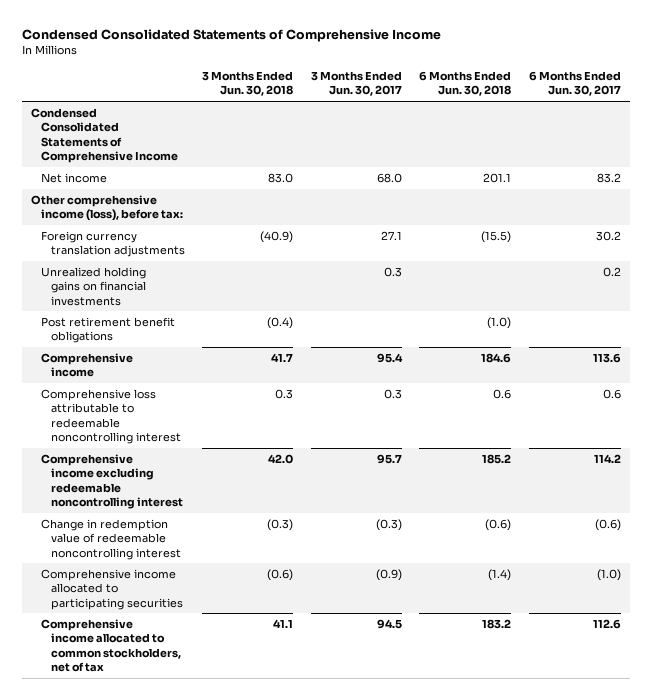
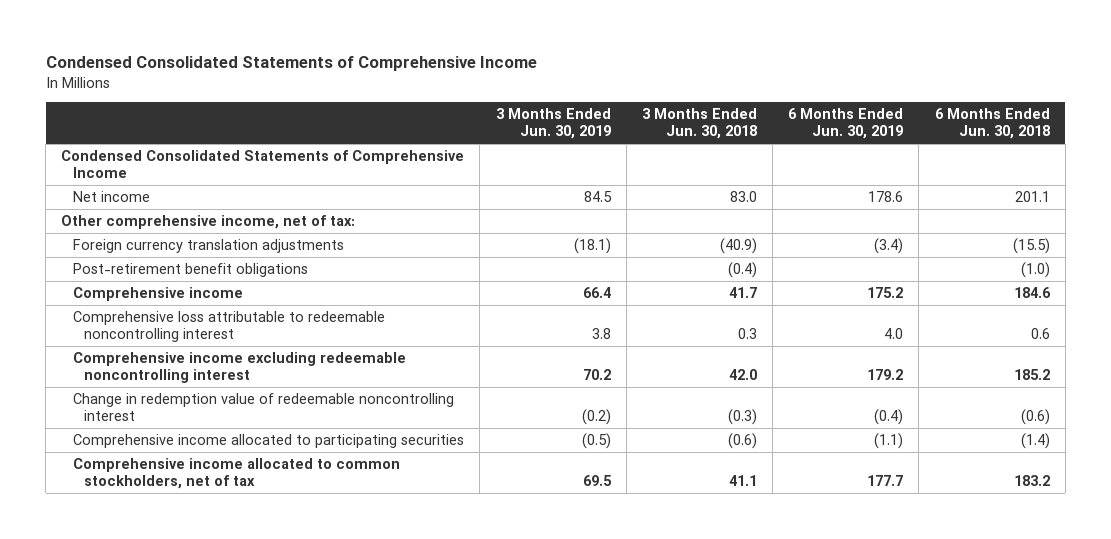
[310,71,402,97] 3 Months Ended Jun. 30, 2017 -> none
[528,71,621,97] 6 Months Ended Jun. 30, 2017 -> none
none -> [495,108,611,140] 3 Months Ended Jun. 30, 2019
none -> [788,108,904,140] 6 Months Ended Jun. 30, 2019
[30,194,183,222] Other comprehensive income (loss), before tax: -> [61,215,356,230] Other comprehensive income, net of tax:
[40,266,146,306] Unrealized holding gains on financial investments -> none
[40,316,175,344] Post retirement benefit obligations -> [72,263,308,278] Post-retirement benefit obligations

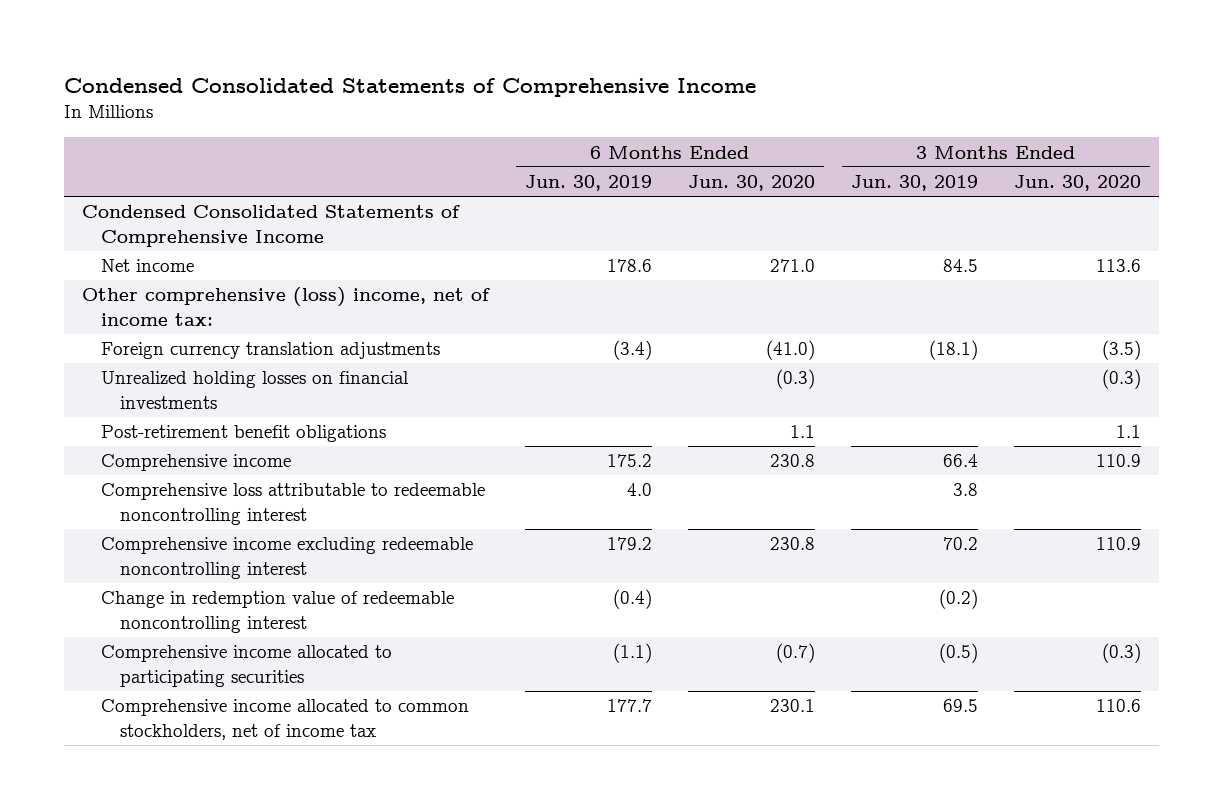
[641,108,757,140] 3 Months Ended Jun. 30, 2018 -> none
[934,108,1050,140] 6 Months Ended Jun. 30, 2018 -> none
none -> [687,175,815,192] Jun. 30, 2020
none -> [1013,175,1141,192] Jun. 30, 2020
[61,215,356,230] Other comprehensive income, net of tax: -> [81,287,490,326] Other comprehensive (loss) income, net of income tax:
none -> [100,371,409,409] Unrealized holding losses on financial investments
[72,458,400,490] Comprehensive income allocated to common stockholders, net of tax -> [100,699,469,740] Comprehensive income allocated to common stockholders, net of income tax

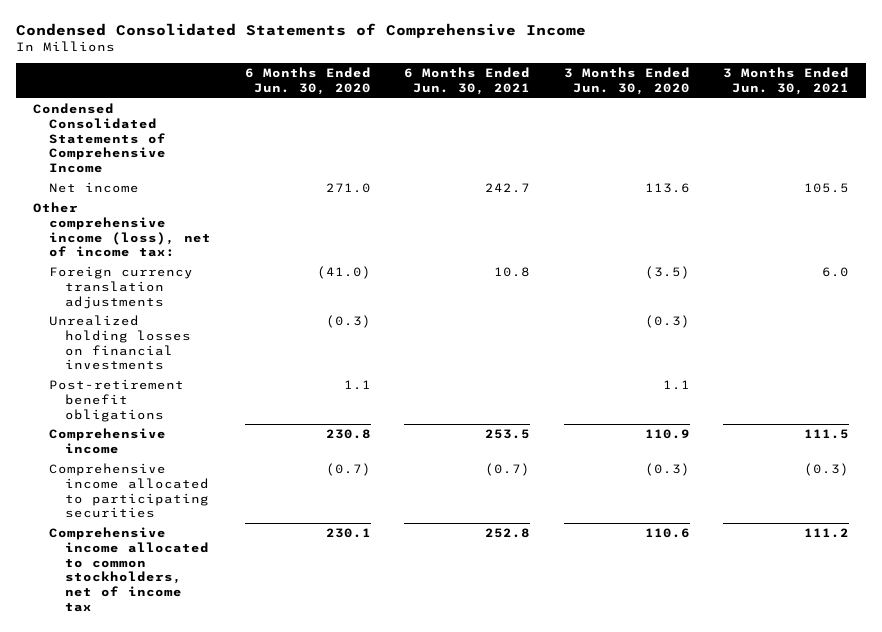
[524,175,652,192] Jun. 30, 2019 -> none
[850,175,978,192] Jun. 30, 2019 -> none
none -> [404,67,531,96] 6 Months Ended Jun. 30, 2021
none -> [723,67,850,96] 3 Months Ended Jun. 30, 2021
[81,287,490,326] Other comprehensive (loss) income, net of income tax: -> [32,202,212,258] Other comprehensive income (loss), net of income tax:
[100,483,485,525] Comprehensive loss attributable to redeemable noncontrolling interest -> none
[100,537,473,579] Comprehensive income excluding redeemable noncontrolling interest -> none
[100,591,454,633] Change in redemption value of redeemable noncontrolling interest -> none

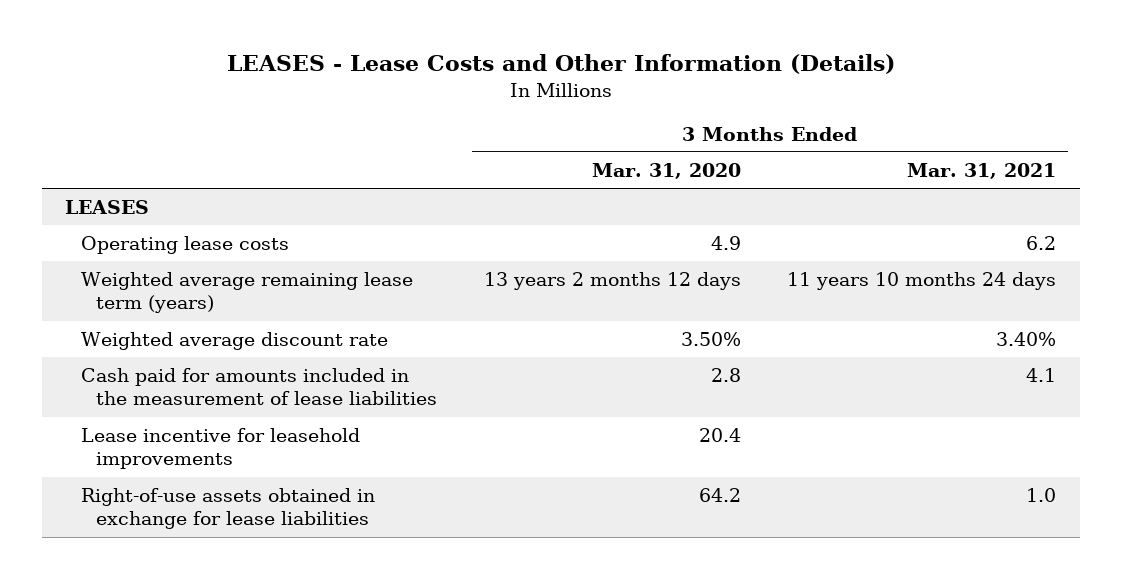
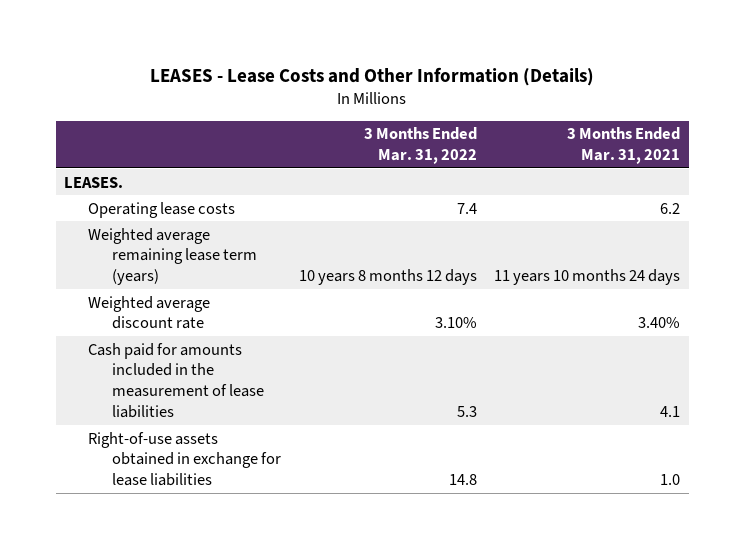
[591,162,741,179] Mar. 31, 2020 -> none
none -> [363,127,477,165] 3 Months Ended Mar. 31, 2022
[65,200,150,215] LEASES -> [64,176,124,188] LEASES.
[80,428,360,470] Lease incentive for leasehold improvements -> none

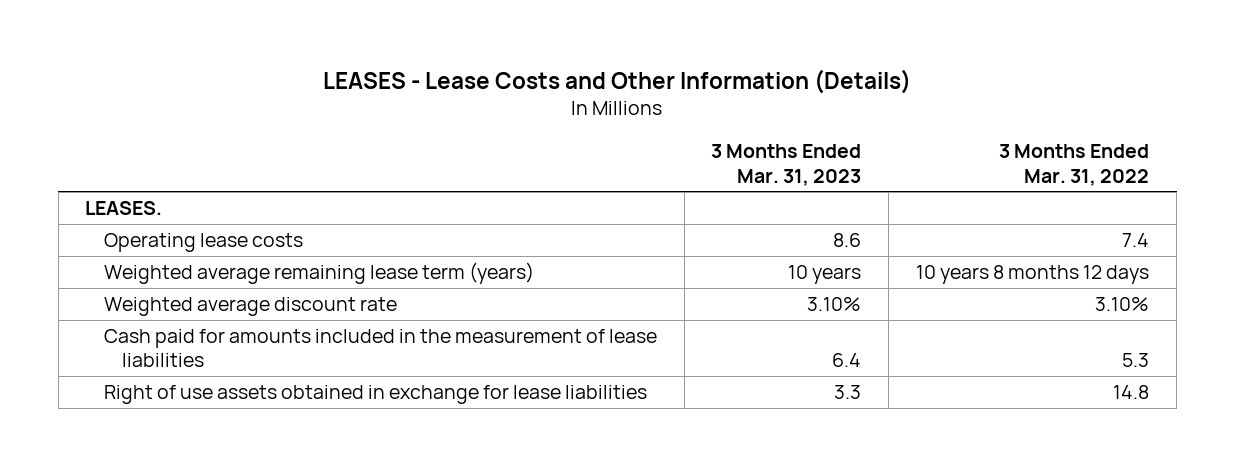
[566,127,680,165] 3 Months Ended Mar. 31, 2021 -> none
none -> [711,144,862,186] 3 Months Ended Mar. 31, 2023
[88,431,282,487] Right-of-use assets obtained in exchange for lease liabilities -> [103,385,647,405] Right of use assets obtained in exchange for lease liabilities

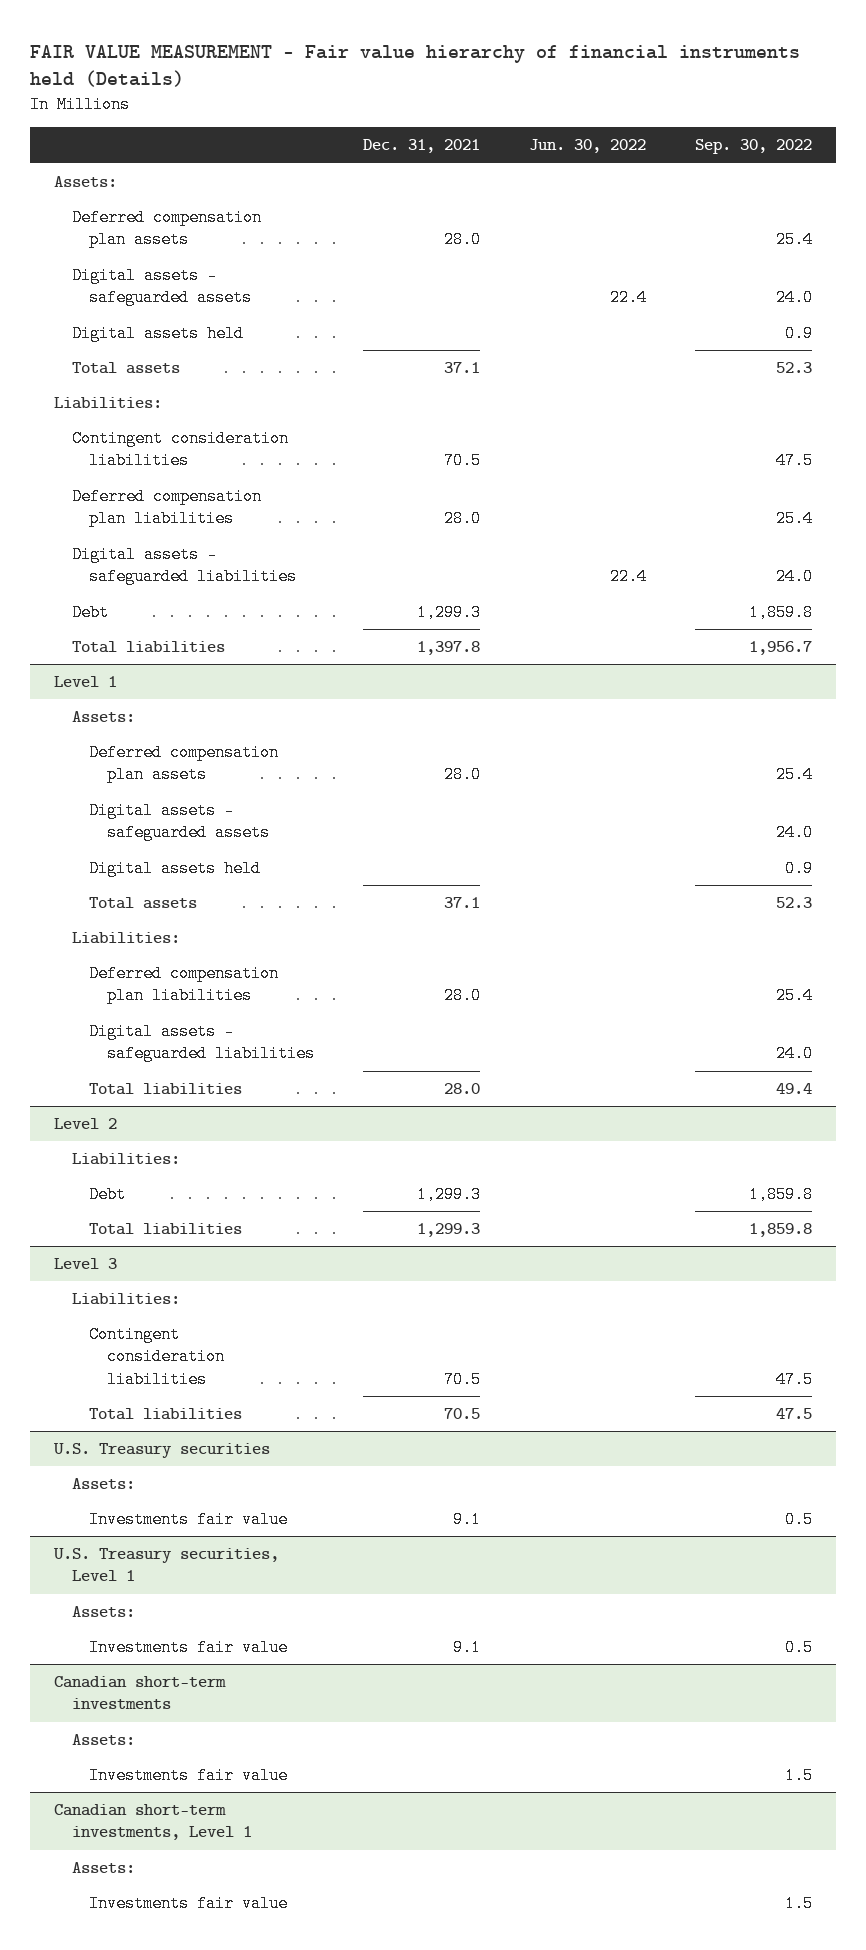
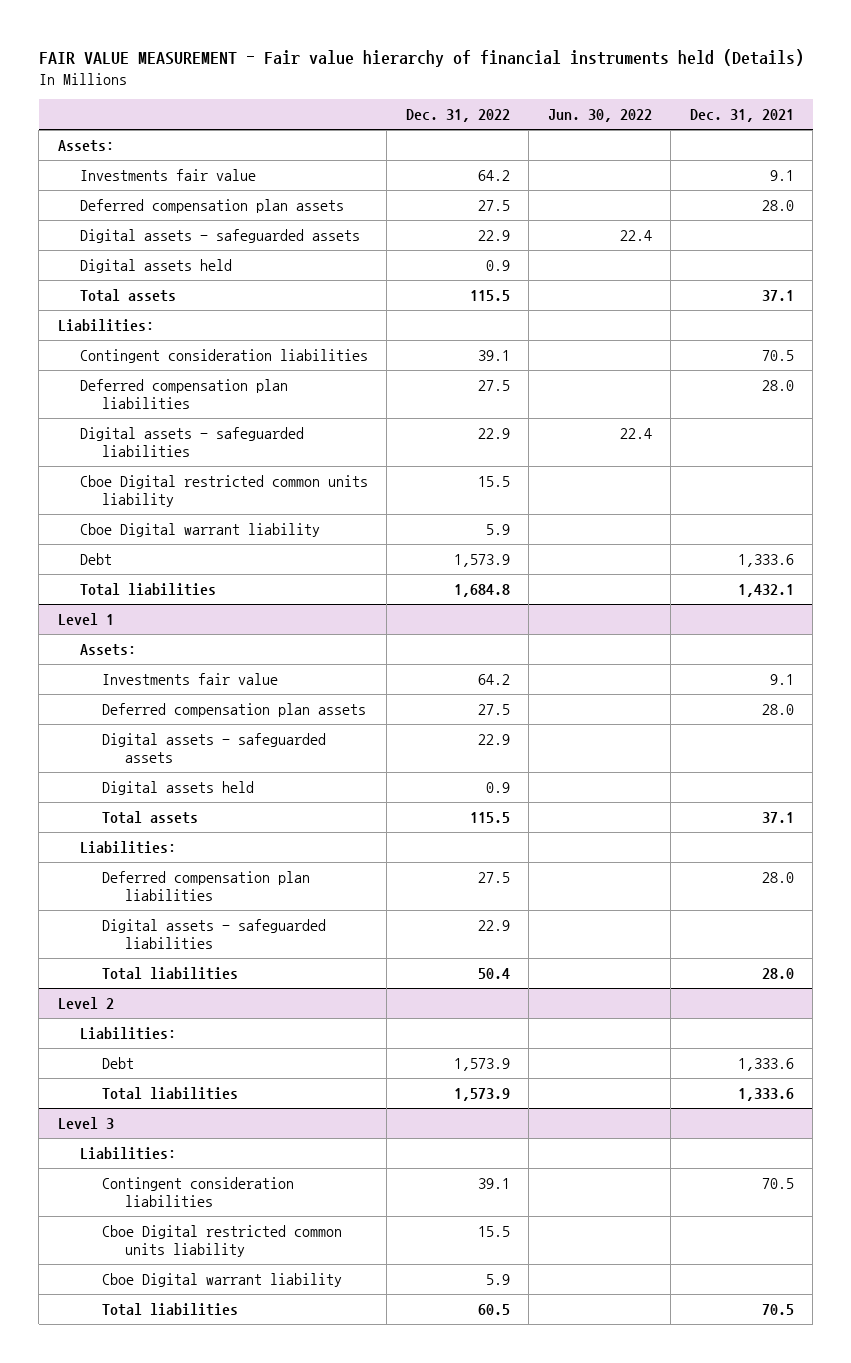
[694,139,812,155] Sep. 30, 2022 -> none
none -> [405,109,510,123] Dec. 31, 2022
none -> [79,168,256,181] Investments fair value
none -> [79,474,368,508] Cboe Digital restricted common units liability
none -> [79,522,320,537] Cboe Digital warrant liability
[416,604,481,622] 1,299.3 -> [737,553,794,567] 1,333.6
[416,641,480,656] 1,397.8 -> [737,583,794,597] 1,432.1
none -> [102,672,279,685] Investments fair value
[416,1186,481,1204] 1,299.3 -> [737,1057,794,1071] 1,333.6
[416,1223,480,1238] 1,299.3 -> [737,1087,794,1101] 1,333.6
none -> [102,1224,343,1258] Cboe Digital restricted common units liability
none -> [102,1272,343,1287] Cboe Digital warrant liability
[53,1443,271,1459] U.S. Treasury securities -> none
[71,1478,135,1490] Assets: -> none
[89,1511,289,1529] Investments fair value -> none
[53,1548,280,1582] U.S. Treasury securities, Level 1 -> none
[71,1606,135,1618] Assets: -> none
[89,1639,289,1657] Investments fair value -> none
[54,1676,227,1710] Canadian short-term investments -> none
[71,1734,135,1746] Assets: -> none
[89,1767,289,1785] Investments fair value -> none
[54,1804,252,1841] Canadian short-term investments, Level 1 -> none
[71,1862,135,1874] Assets: -> none
[89,1895,289,1913] Investments fair value -> none

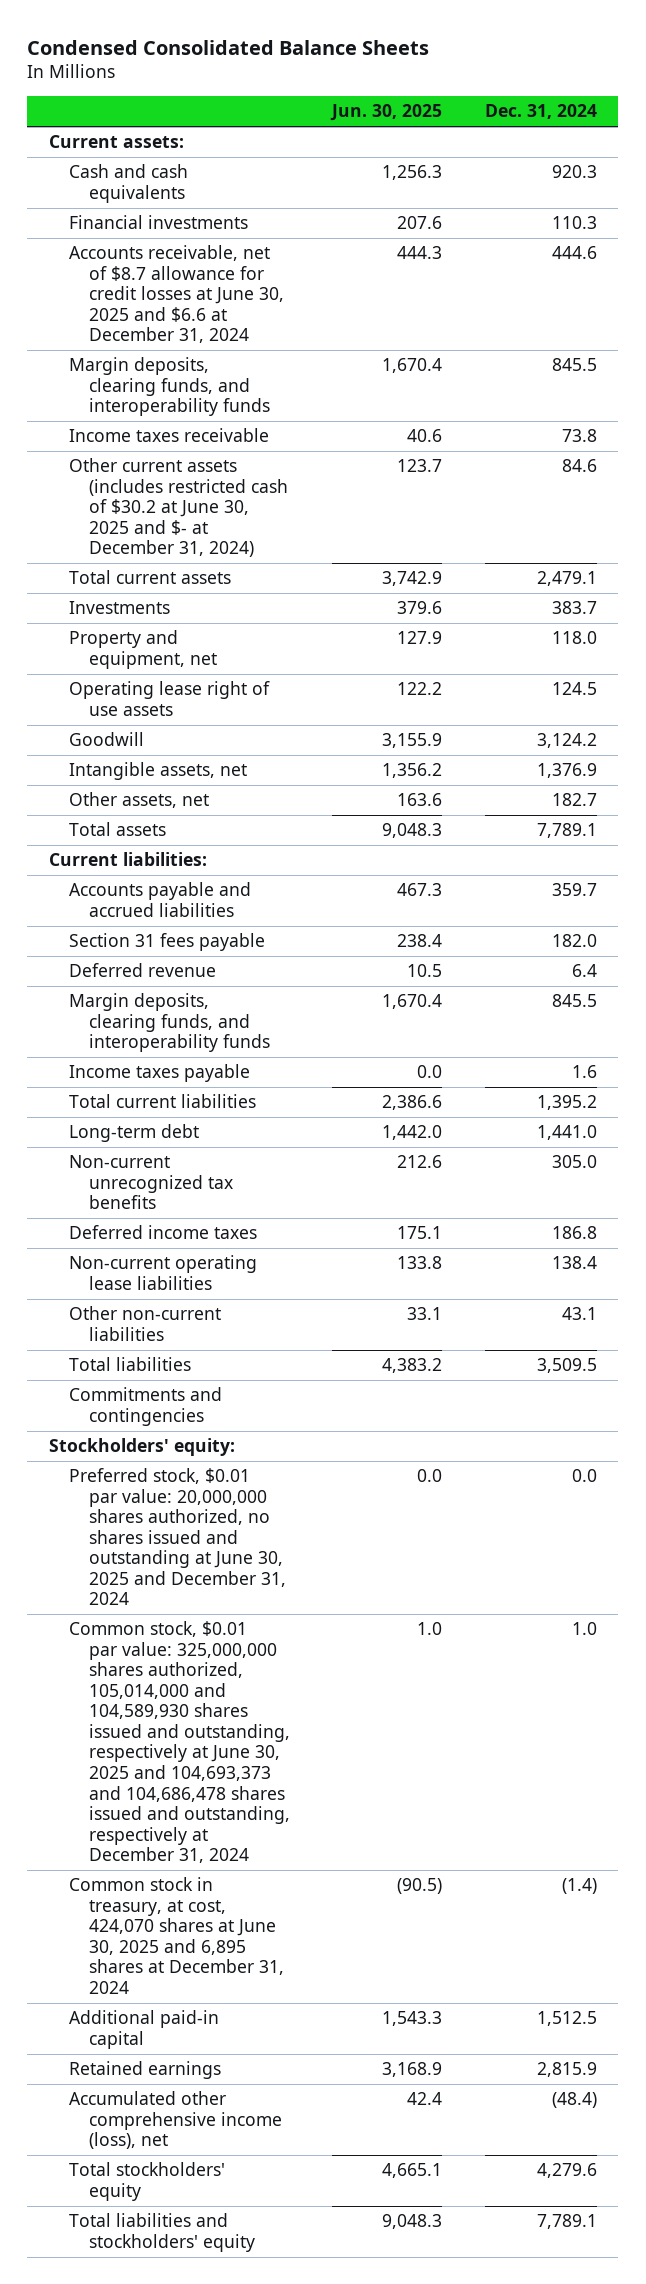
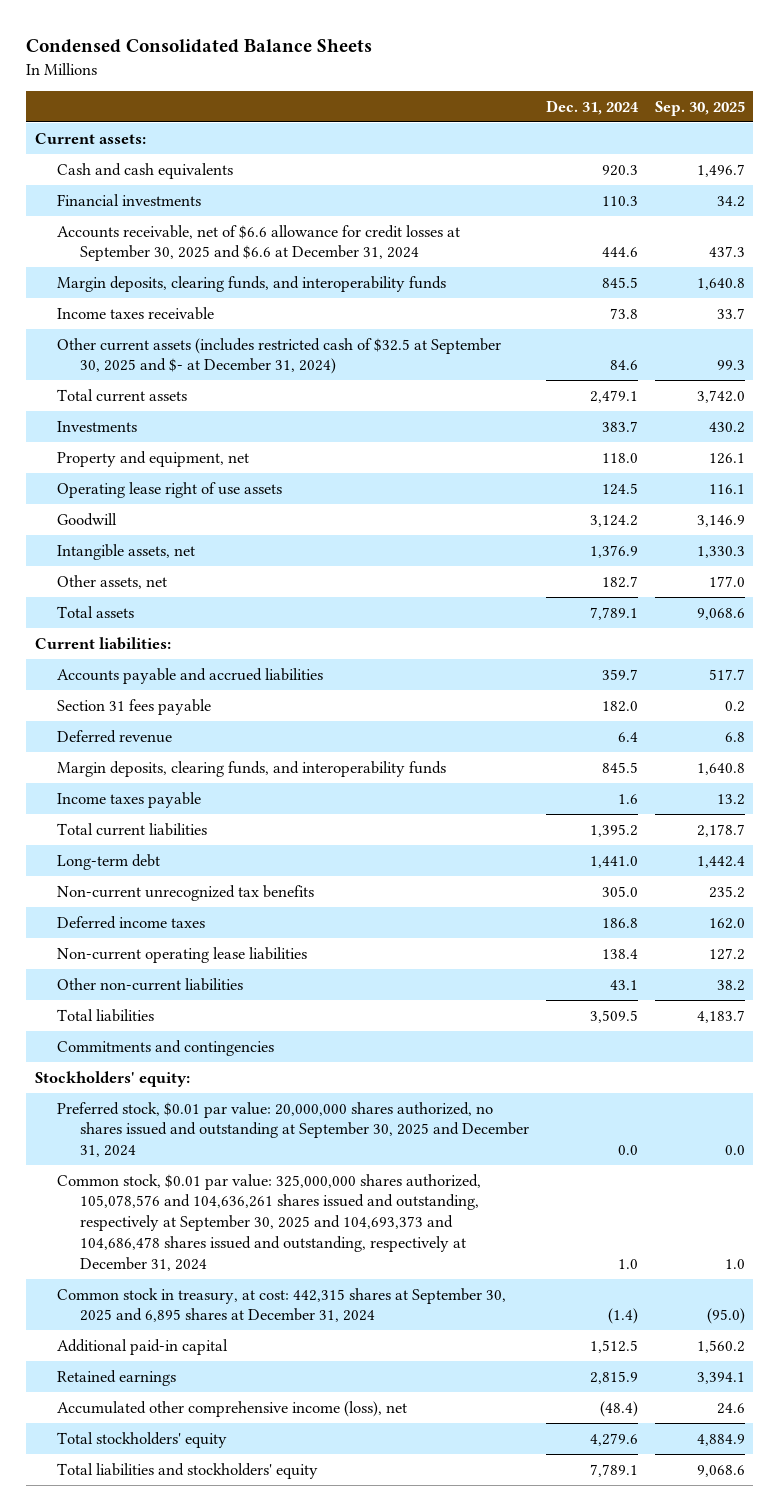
[330,104,443,122] Jun. 30, 2025 -> none
none -> [654,100,745,116] Sep. 30, 2025
[68,245,284,344] Accounts receivable, net of $8.7 allowance for credit losses at June 30, 2025 and $6.6 at December 31, 2024 -> [57,224,461,262] Accounts receivable, net of $6.6 allowance for credit losses at September 30, 2025 and $6.6 at December 31, 2024
[68,458,288,558] Other current assets (includes restricted cash of $30.2 at June 30, 2025 and $- at December 31, 2024) -> [57,337,502,375] Other current assets (includes restricted cash of $32.5 at September 30, 2025 and $- at December 31, 2024)
[68,1468,286,1606] Preferred stock, $0.01 par value: 20,000,000 shares authorized, no shares issued and outstanding at June 30, 2025 and December 31, 2024 -> [57,1101,529,1158] Preferred stock, $0.01 par value: 20,000,000 shares authorized, no shares issued and outstanding at September 30, 2025 and December 31, 2024
[68,1621,290,1864] Common stock, $0.01 par value: 325,000,000 shares authorized, 105,014,000 and 104,589,930 shares issued and outstanding, respectively at June 30, 2025 and 104,693,373 and 104,686,478 shares issued and outstanding, respectively at December 31, 2024 -> [57,1173,482,1271] Common stock, $0.01 par value: 325,000,000 shares authorized, 105,078,576 and 104,636,261 shares issued and outstanding, respectively at September 30, 2025 and 104,693,373 and 104,686,478 shares issued and outstanding, respectively at December 31, 2024
[68,1877,284,1994] Common stock in treasury, at cost, 424,070 shares at June 30, 2025 and 6,895 shares at December 31, 2024 -> [57,1287,507,1323] Common stock in treasury, at cost: 442,315 shares at September 30, 2025 and 6,895 shares at December 31, 2024

